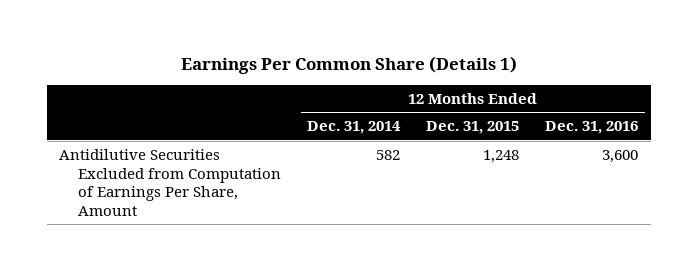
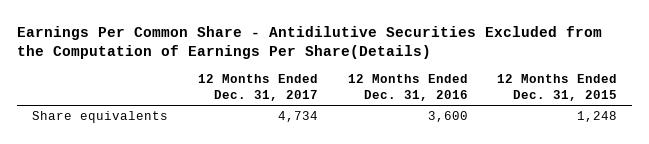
[180,55,517,74] Earnings Per Common Share (Details 1) -> [17,25,603,60] Earnings Per Common Share - Antidilutive Securities Excluded from the Computation of Earnings Per Share(Details)
[307,121,402,135] Dec. 31, 2014 -> none
none -> [197,74,318,102] 12 Months Ended Dec. 31, 2017
[59,149,282,216] Antidilutive Securities Excluded from Computation of Earnings Per Share, Amount -> [32,111,169,124] Share equivalents

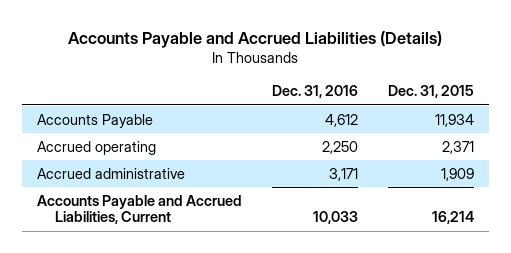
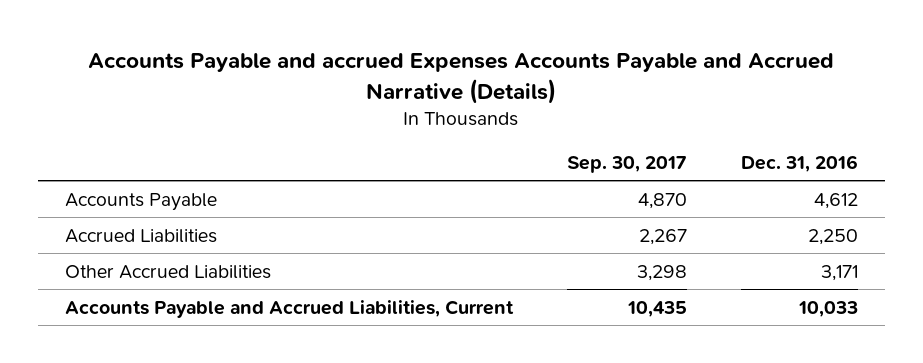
[68,30,443,48] Accounts Payable and Accrued Liabilities (Details) -> [88,53,835,104] Accounts Payable and accrued Expenses Accounts Payable and Accrued Narrative (Details)
[388,85,475,99] Dec. 31, 2015 -> none
none -> [566,156,687,174] Sep. 30, 2017
[36,140,156,155] Accrued operating -> [65,228,218,243] Accrued Liabilities
[36,167,185,179] Accrued administrative -> [65,264,272,279] Other Accrued Liabilities

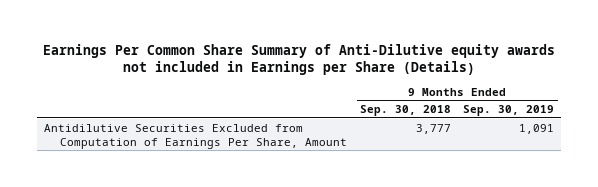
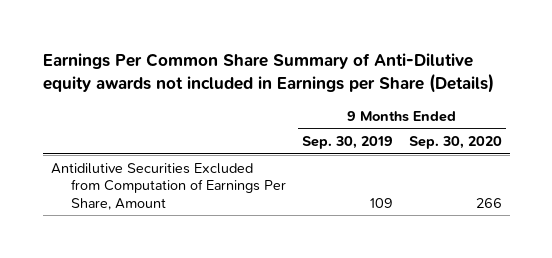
[359,105,451,117] Sep. 30, 2018 -> none
none -> [408,136,502,150] Sep. 30, 2020
[519,123,555,134] 1,091 -> [369,197,393,208] 109

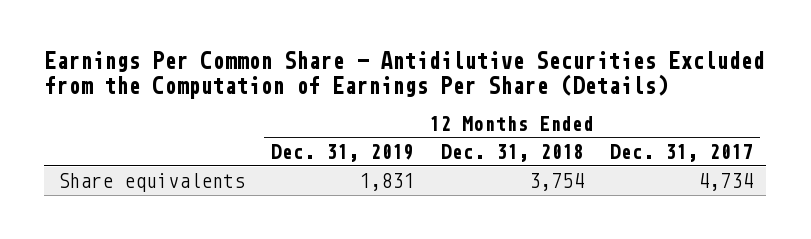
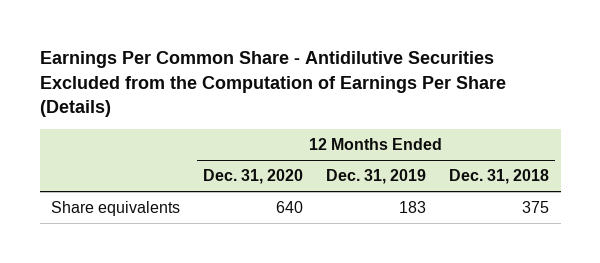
[609,143,753,162] Dec. 31, 2017 -> none
none -> [203,168,304,184] Dec. 31, 2020
[359,173,415,192] 1,831 -> [399,200,427,213] 183
[528,173,584,192] 3,754 -> [522,200,550,213] 375

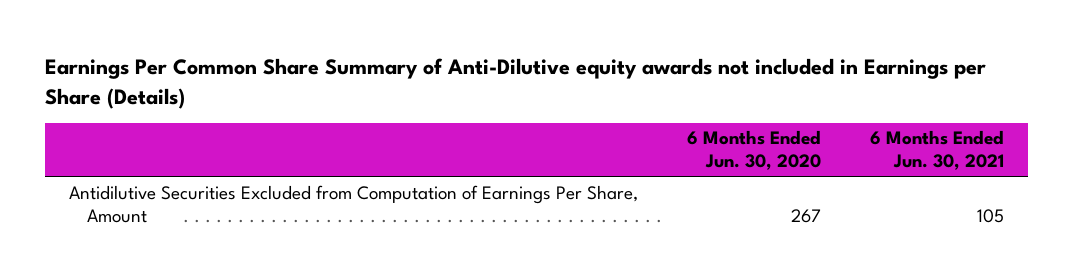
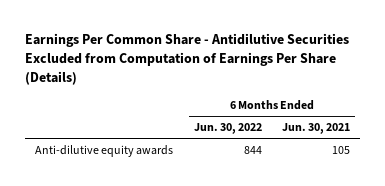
[44,58,986,109] Earnings Per Common Share Summary of Anti-Dilutive equity awards not included in Earnings per Share (Details) -> [25,33,350,86] Earnings Per Common Share - Antidilutive Securities Excluded from Computation of Earnings Per Share (Details)
[686,130,821,171] 6 Months Ended Jun. 30, 2020 -> none
none -> [193,123,262,135] Jun. 30, 2022
[69,184,639,223] Antidilutive Securities Excluded from Computation of Earnings Per Share, Amount -> [35,144,174,157] Anti-dilutive equity awards

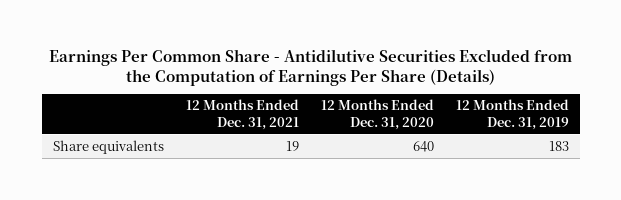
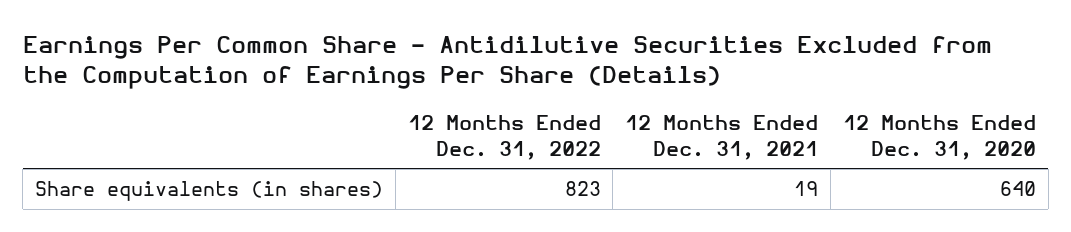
[455,99,569,131] 12 Months Ended Dec. 31, 2019 -> none
none -> [407,115,601,160] 12 Months Ended Dec. 31, 2022
[52,140,164,155] Share equivalents -> [34,181,383,202] Share equivalents (in shares)

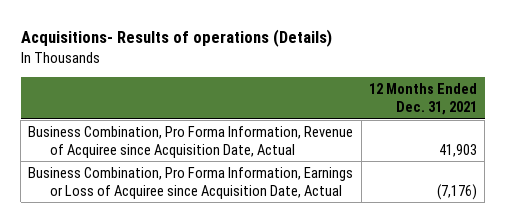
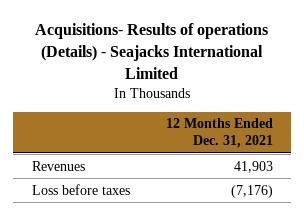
[20,29,332,48] Acquisitions- Results of operations (Details) -> [35,23,269,79] Acquisitions- Results of operations (Details) - Seajacks International Limited
[28,125,354,158] Business Combination, Pro Forma Information, Revenue of Acquiree since Acquisition Date, Actual -> [31,160,85,171] Revenues
[28,166,354,199] Business Combination, Pro Forma Information, Earnings or Loss of Acquiree since Acquisition Date, Actual -> [31,183,130,195] Loss before taxes

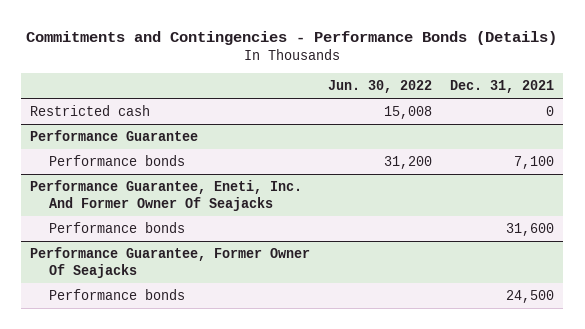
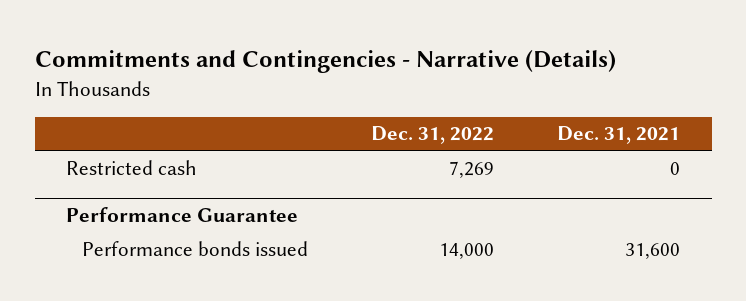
[26,30,558,45] Commitments and Contingencies - Performance Bonds (Details) -> [34,50,616,74] Commitments and Contingencies - Narrative (Details)
[328,80,433,94] Jun. 30, 2022 -> none
none -> [371,126,495,145] Dec. 31, 2022
[30,180,303,212] Performance Guarantee, Eneti, Inc. And Former Owner Of Seajacks -> none
[49,222,186,234] Performance bonds -> none
[30,247,311,279] Performance Guarantee, Former Owner Of Seajacks -> none
[49,289,186,301] Performance bonds -> none
[49,155,186,167] Performance bonds -> [82,240,309,256] Performance bonds issued
[514,156,555,170] 7,100 -> [625,242,681,259] 31,600

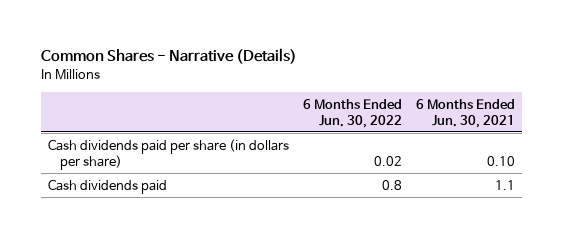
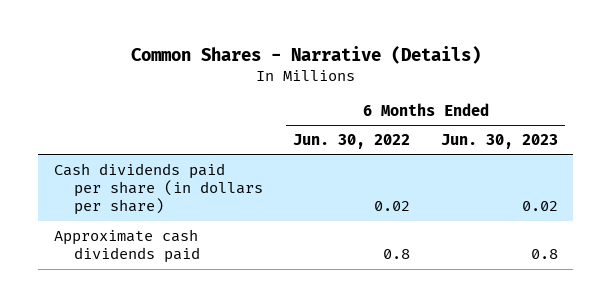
[416,98,516,128] 6 Months Ended Jun. 30, 2021 -> none
none -> [440,134,558,150] Jun. 30, 2023
[47,178,167,194] Cash dividends paid -> [53,228,200,264] Approximate cash dividends paid

